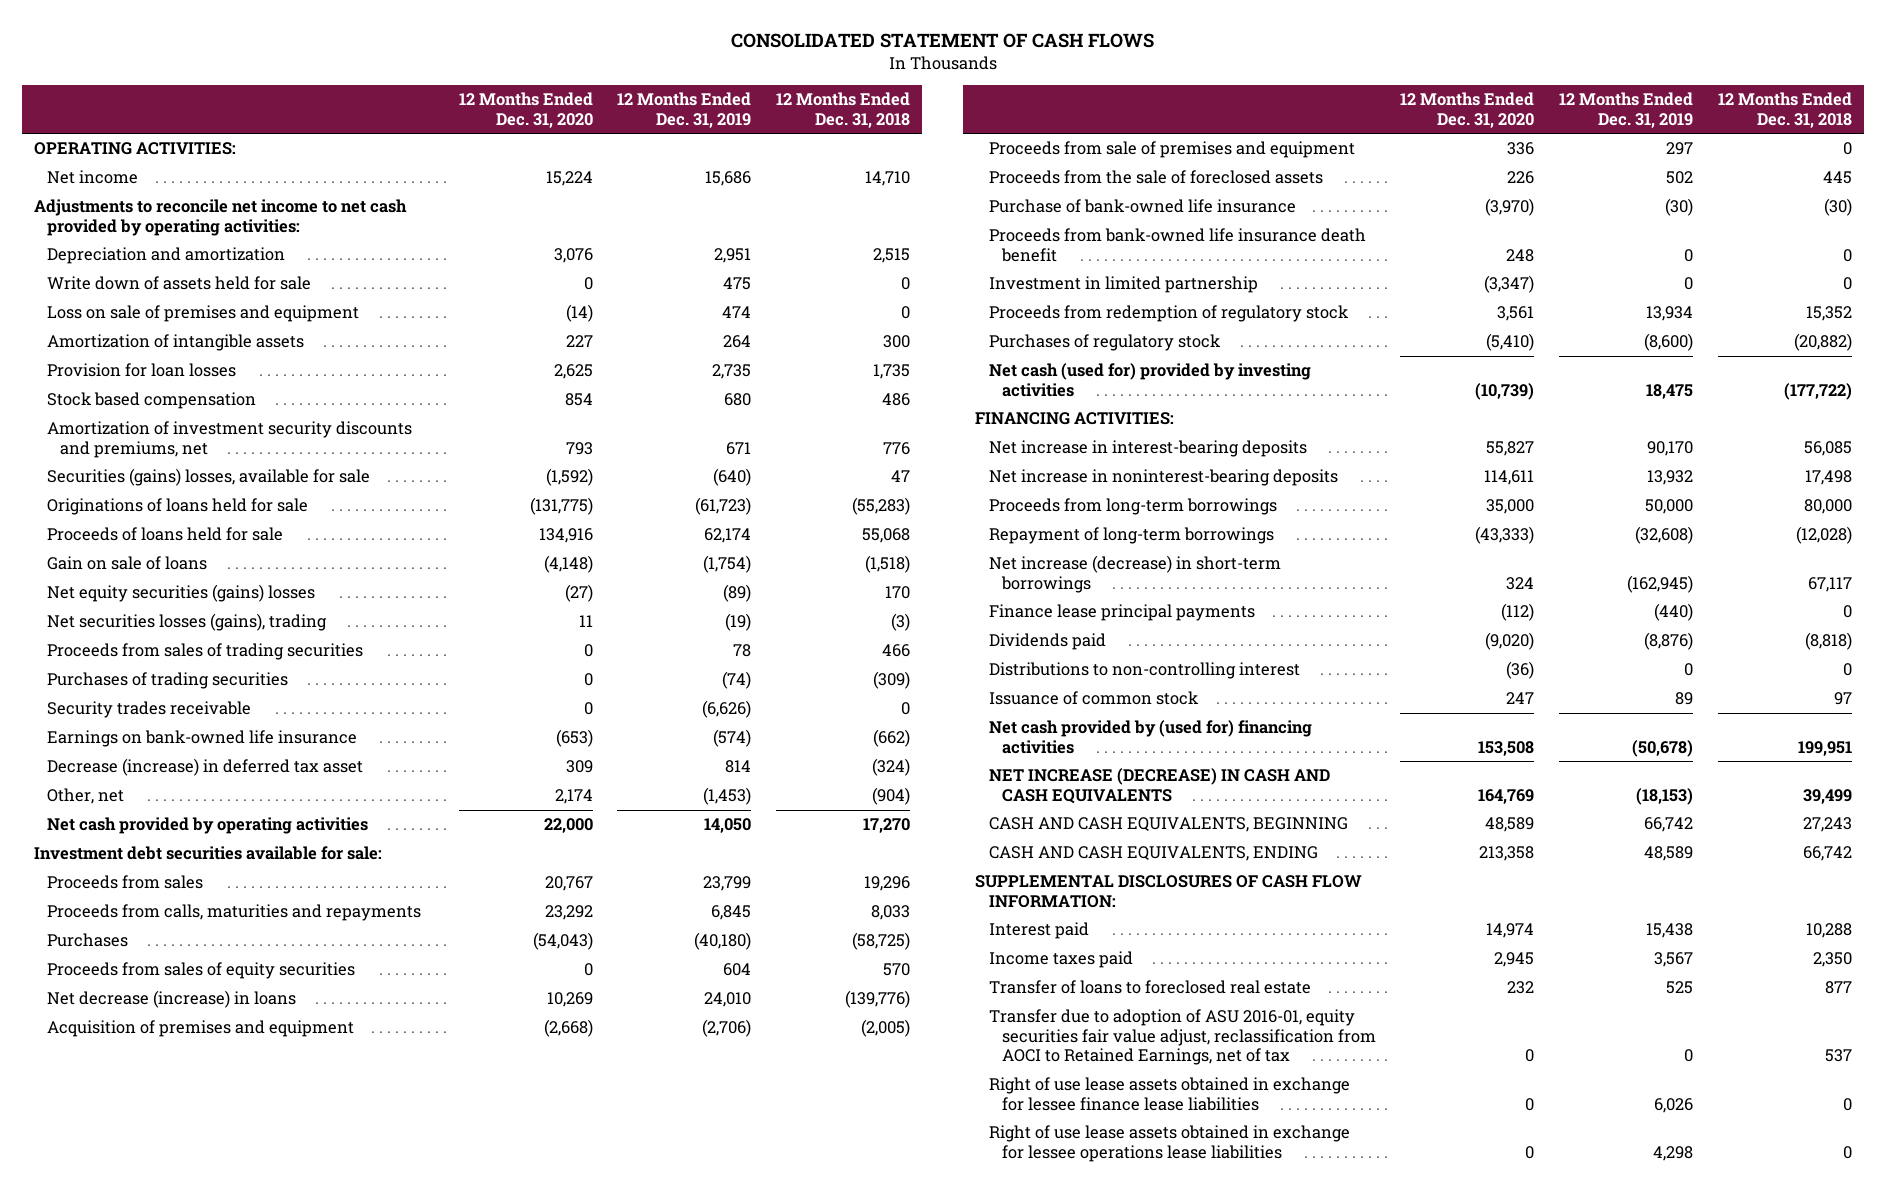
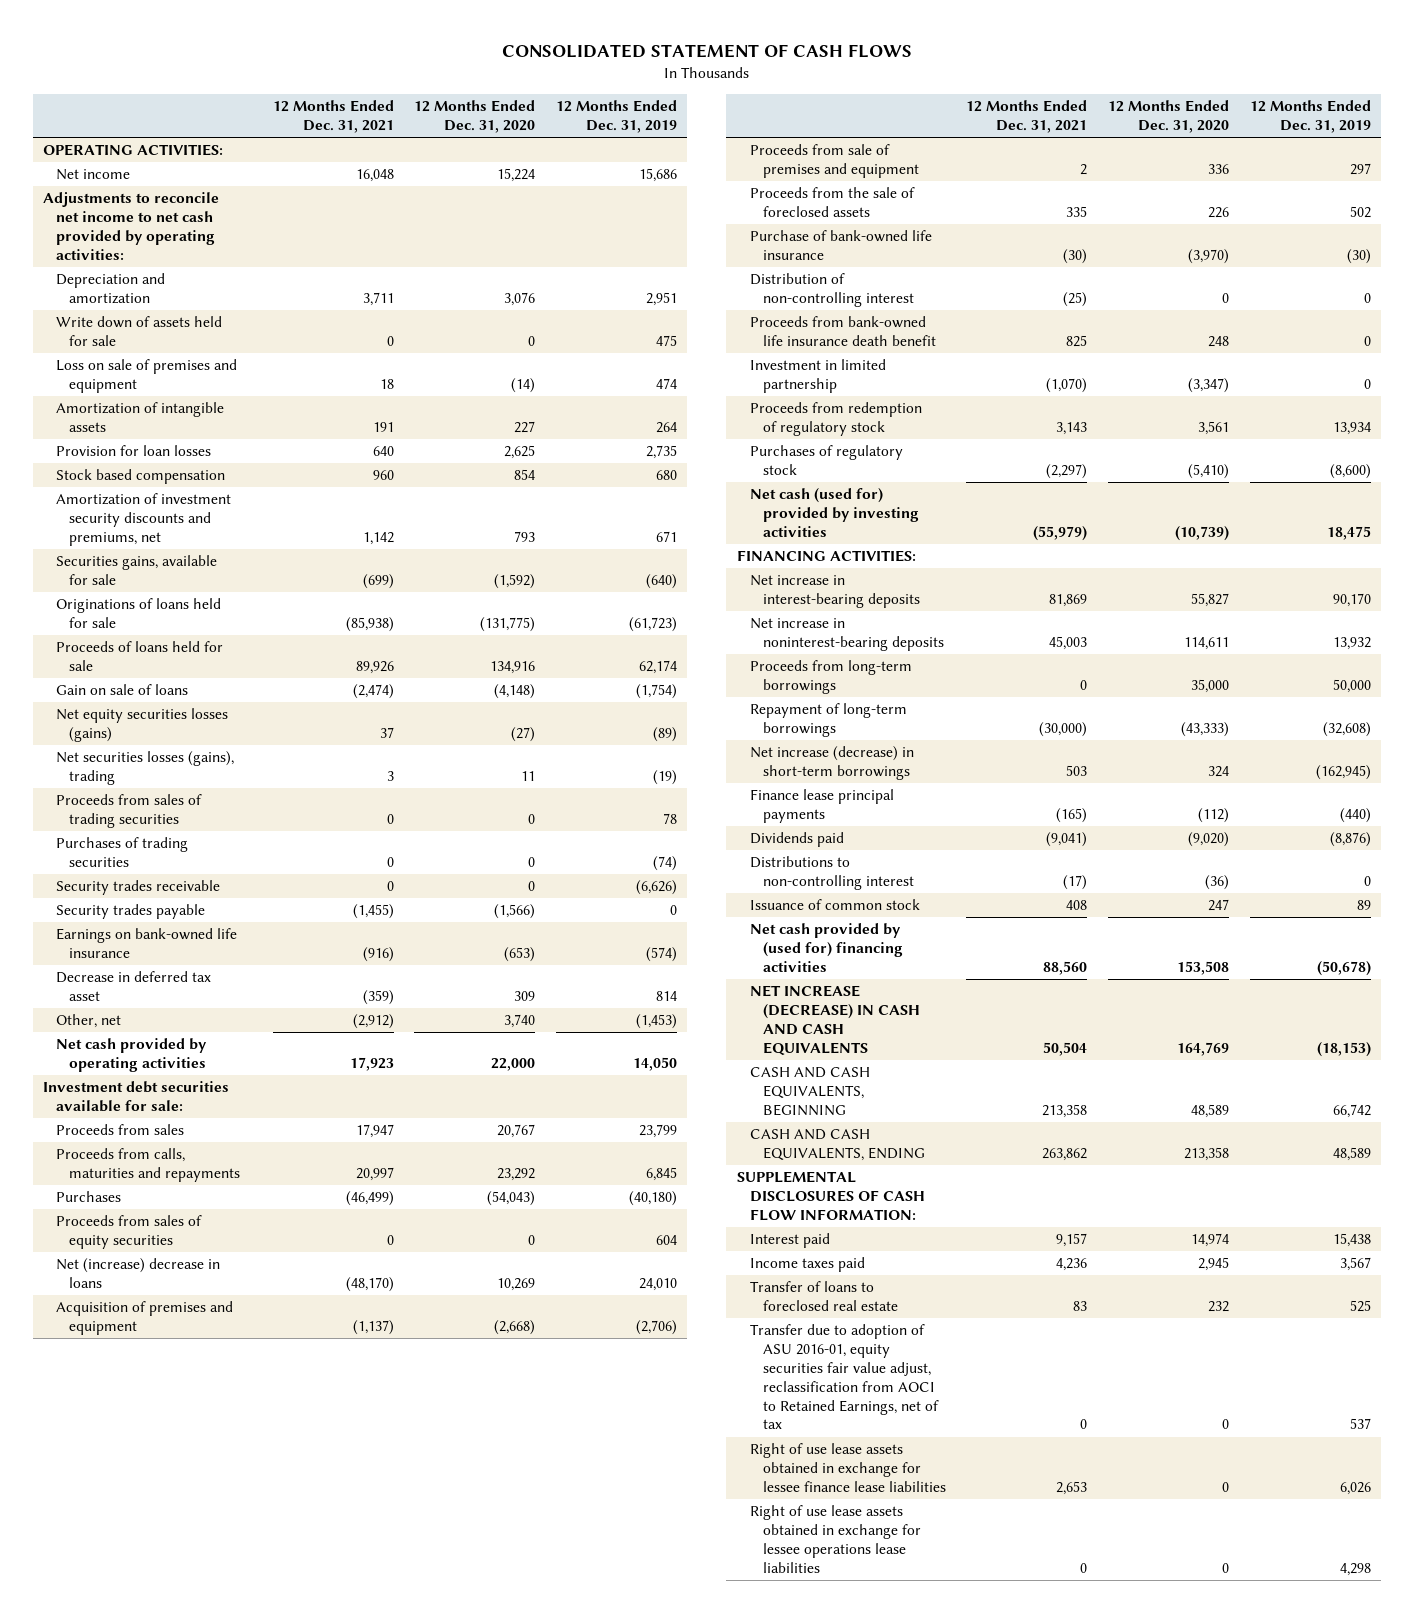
[776,92,911,128] 12 Months Ended Dec. 31, 2018 -> none
none -> [272,100,394,134] 12 Months Ended Dec. 31, 2021
[47,468,371,487] Securities (gains) losses, available for sale -> [55,555,217,586] Securities gains, available for sale
[47,584,316,603] Net equity securities (gains) losses -> [55,708,228,743] Net equity securities losses (gains)
none -> [55,904,205,920] Security trades payable
[47,758,364,777] Decrease (increase) in deferred tax asset -> [55,971,211,1002] Decrease in deferred tax asset
[554,789,593,805] 2,174 -> [504,1014,536,1029] 3,740
[47,990,297,1009] Net decrease (increase) in loans -> [55,1258,220,1289] Net (increase) decrease in loans
none -> [749,273,914,308] Distribution of non-controlling interest
[1683,1049,1693,1063] 0 -> [1349,1418,1371,1430] 537

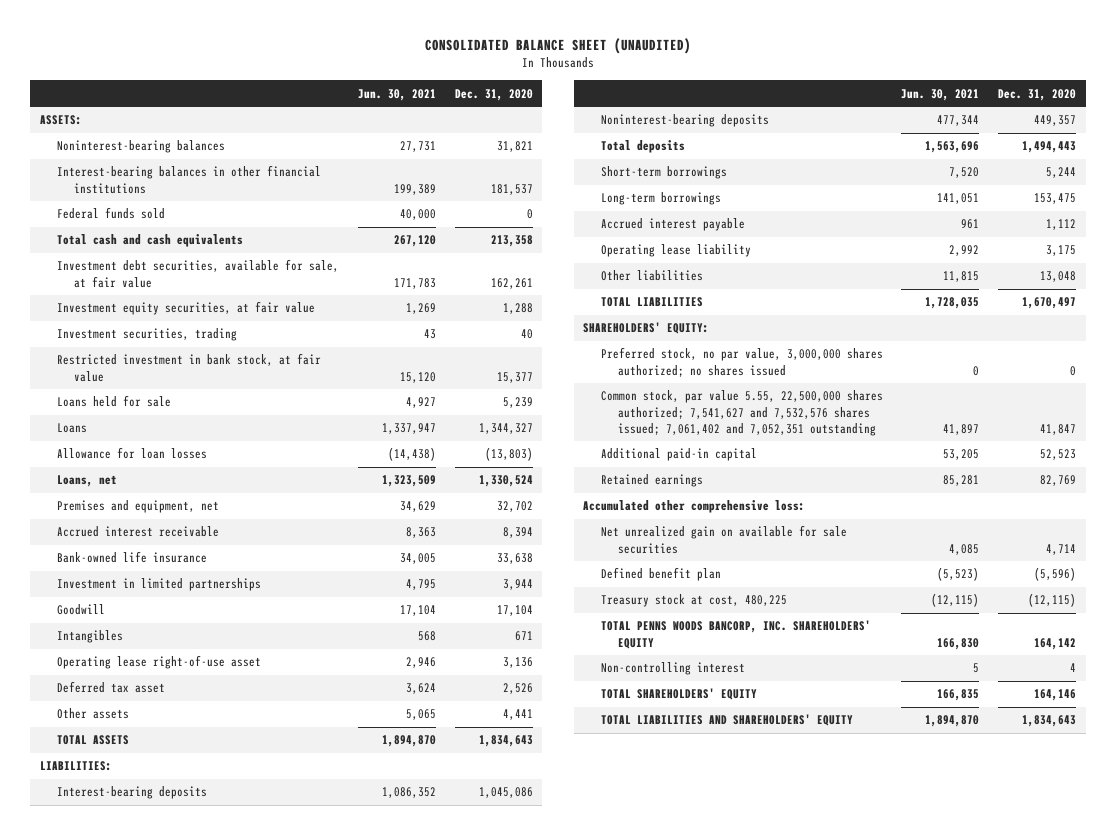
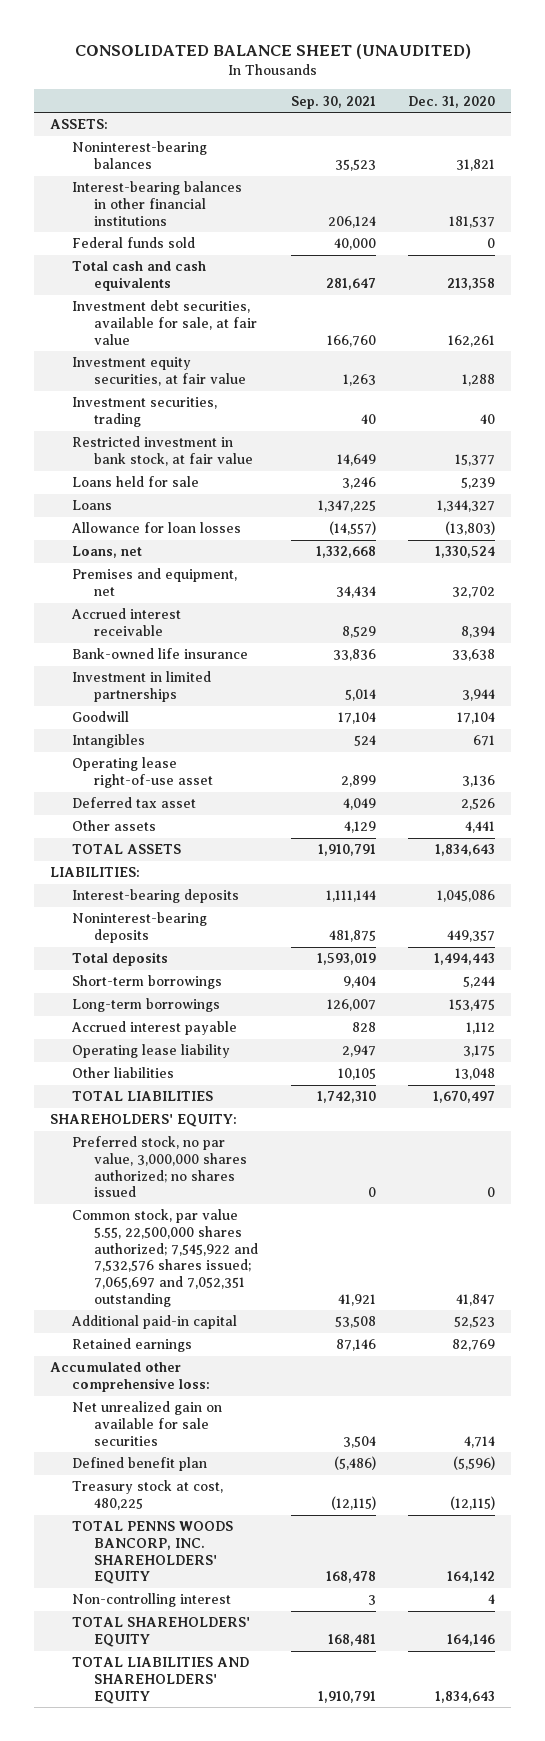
[357,88,436,101] Jun. 30, 2021 -> none
none -> [290,95,376,109] Sep. 30, 2021
[600,390,883,436] Common stock, par value 5.55, 22,500,000 shares authorized; 7,541,627 and 7,532,576 shares issued; 7,061,402 and 7,052,351 outstanding -> [72,1209,259,1307] Common stock, par value 5.55, 22,500,000 shares authorized; 7,545,922 and 7,532,576 shares issued; 7,065,697 and 7,052,351 outstanding

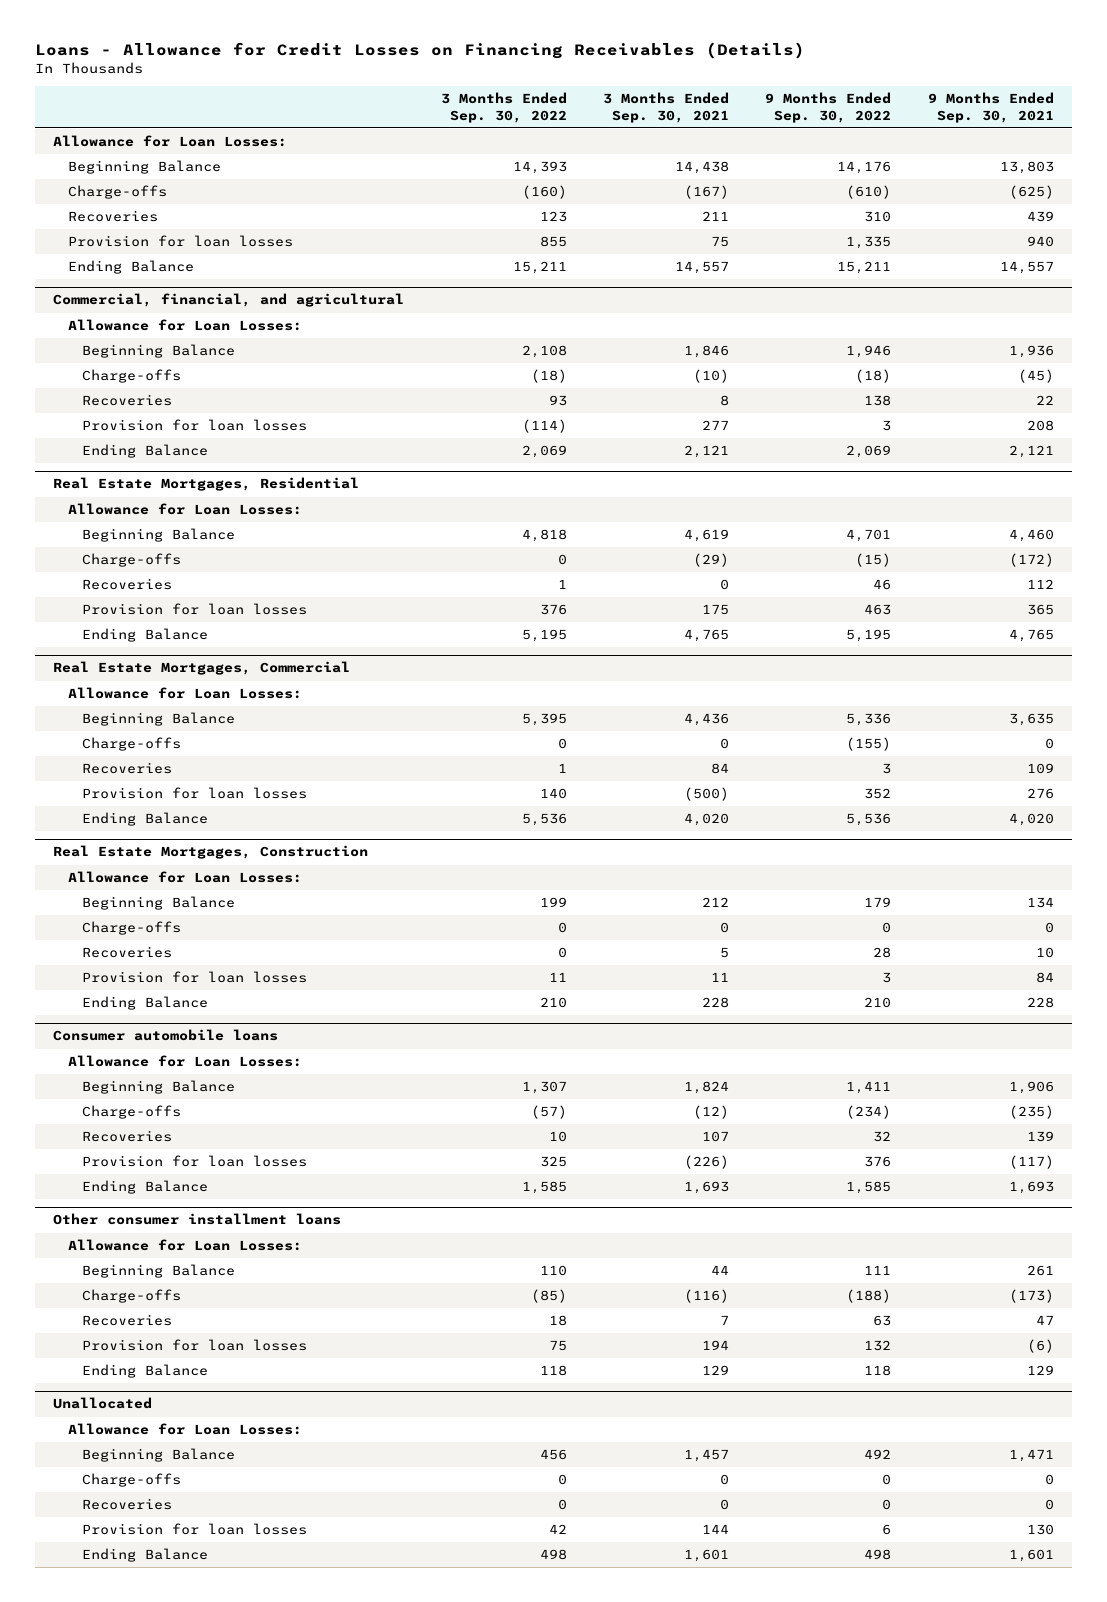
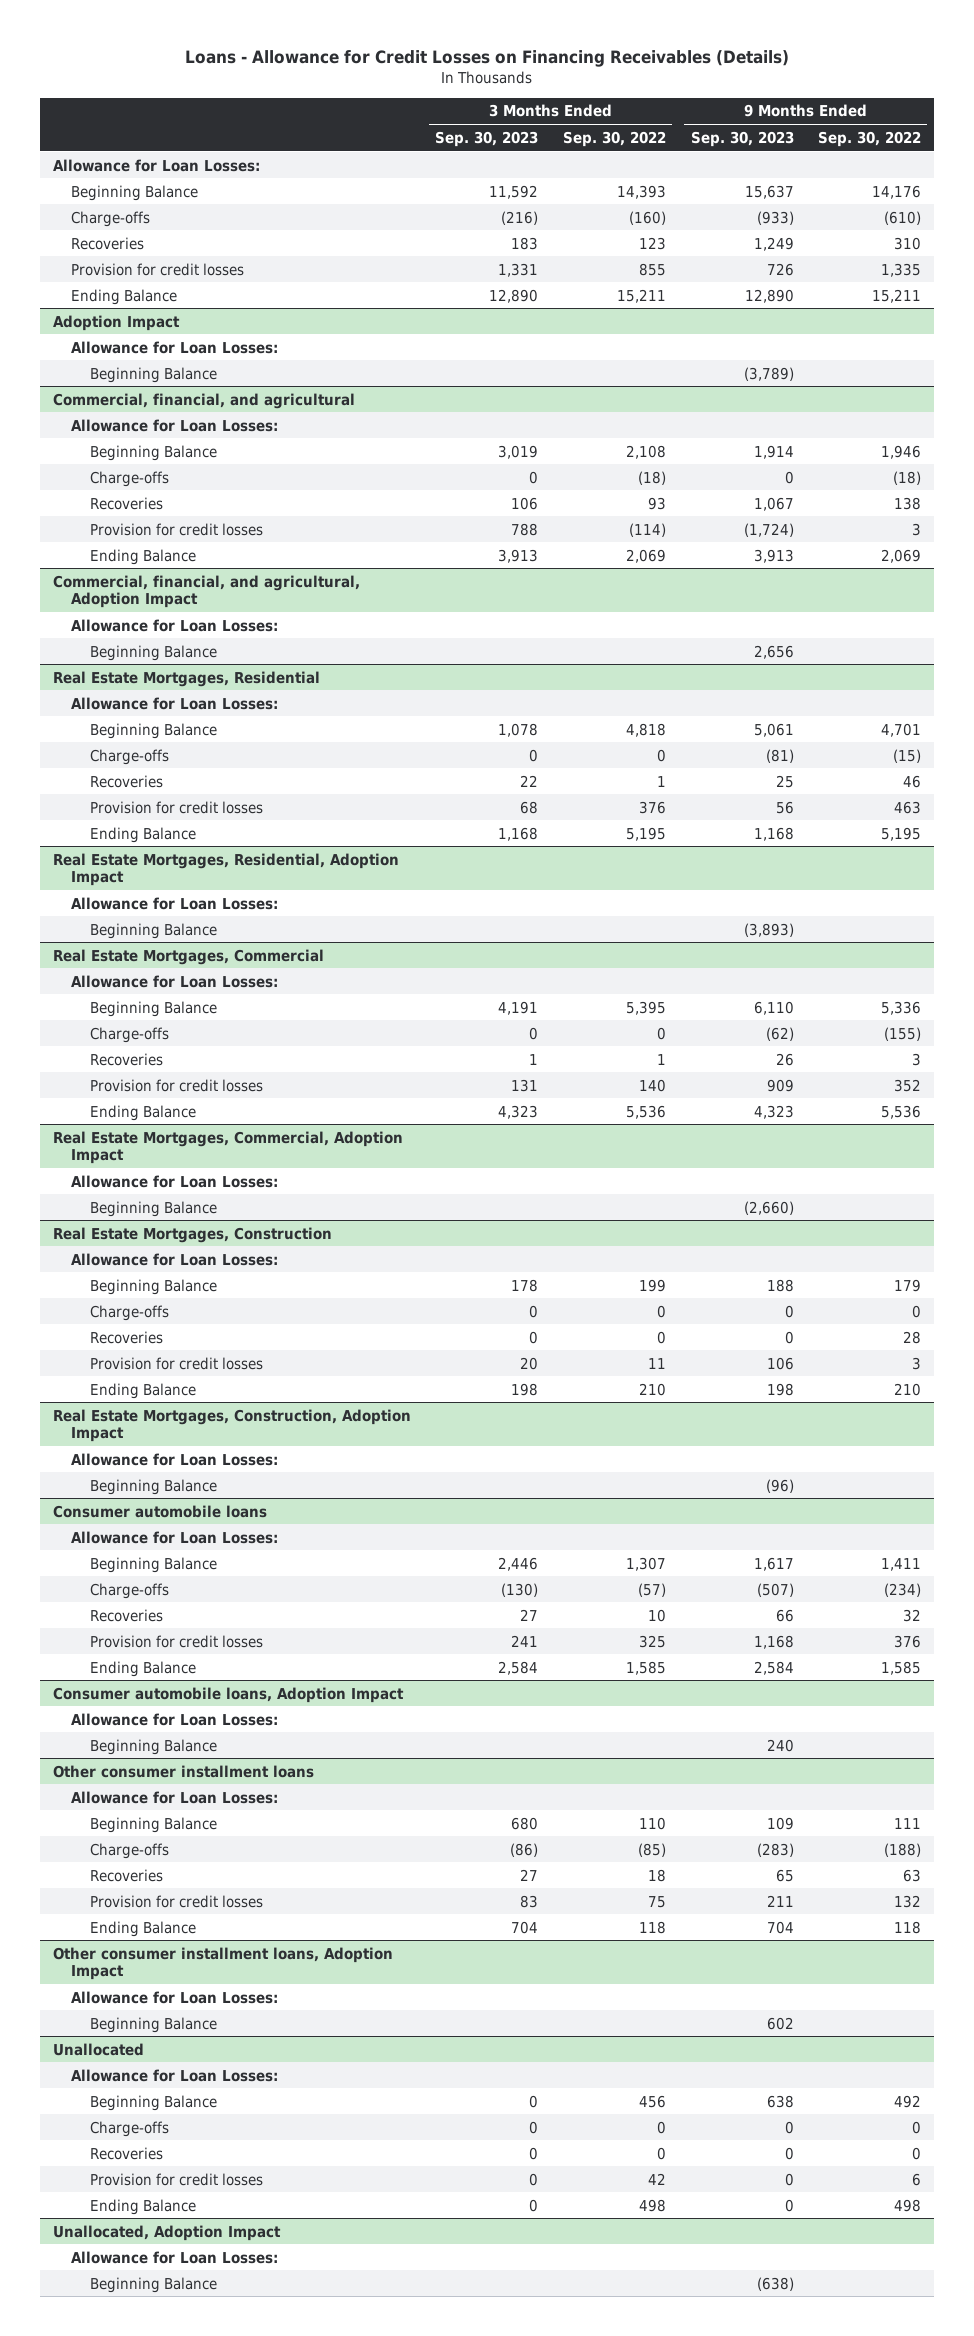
[602,92,729,123] 3 Months Ended Sep. 30, 2021 -> none
[927,92,1054,123] 9 Months Ended Sep. 30, 2021 -> none
none -> [435,130,539,147] Sep. 30, 2023
none -> [690,130,794,147] Sep. 30, 2023
[67,235,293,248] Provision for loan losses -> [71,262,245,276] Provision for credit losses
none -> [52,314,180,331] Adoption Impact
none -> [71,340,279,354] Allowance for Loan Losses:
none -> [90,366,218,383] Beginning Balance
[82,419,308,432] Provision for loan losses -> [90,522,264,536] Provision for credit losses
none -> [52,574,360,608] Commercial, financial, and agricultural, Adoption Impact
none -> [71,618,279,632] Allowance for Loan Losses:
none -> [90,644,218,661] Beginning Balance
[82,603,308,616] Provision for loan losses -> [90,800,264,814] Provision for credit losses
none -> [52,852,399,886] Real Estate Mortgages, Residential, Adoption Impact
none -> [71,896,279,910] Allowance for Loan Losses:
none -> [90,922,218,939] Beginning Balance
[82,787,308,800] Provision for loan losses -> [90,1078,264,1092] Provision for credit losses
none -> [52,1130,403,1164] Real Estate Mortgages, Commercial, Adoption Impact
none -> [71,1174,279,1188] Allowance for Loan Losses:
none -> [90,1200,218,1217] Beginning Balance
[82,971,308,984] Provision for loan losses -> [90,1356,264,1370] Provision for credit losses
none -> [52,1408,411,1442] Real Estate Mortgages, Construction, Adoption Impact
none -> [71,1452,279,1466] Allowance for Loan Losses:
none -> [90,1478,218,1495] Beginning Balance
[82,1155,308,1168] Provision for loan losses -> [90,1634,264,1648] Provision for credit losses
none -> [52,1686,404,1703] Consumer automobile loans, Adoption Impact
none -> [71,1712,279,1726] Allowance for Loan Losses:
none -> [90,1738,218,1755] Beginning Balance
[82,1339,308,1352] Provision for loan losses -> [90,1894,264,1908] Provision for credit losses
none -> [52,1946,393,1980] Other consumer installment loans, Adoption Impact
none -> [71,1990,279,2004] Allowance for Loan Losses:
none -> [90,2016,218,2033] Beginning Balance
[82,1523,308,1536] Provision for loan losses -> [90,2172,264,2186] Provision for credit losses
none -> [52,2224,281,2241] Unallocated, Adoption Impact
none -> [71,2250,279,2264] Allowance for Loan Losses:
none -> [90,2276,218,2293] Beginning Balance

